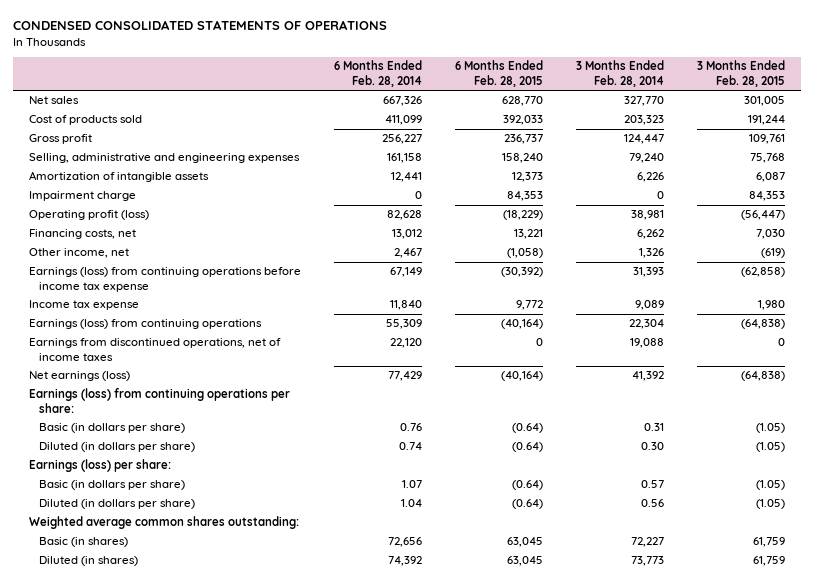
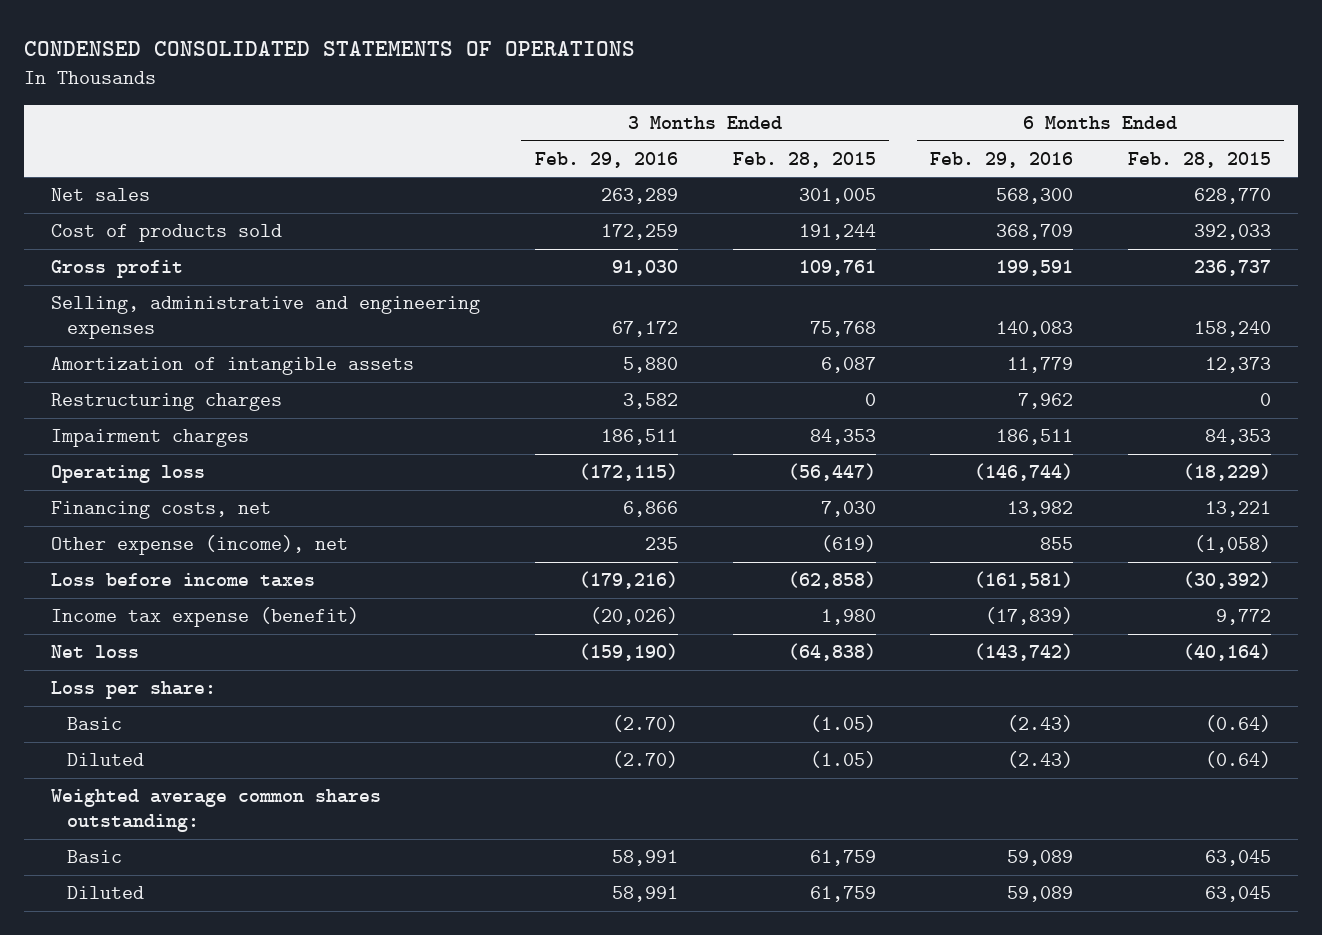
[334,60,423,87] 6 Months Ended Feb. 28, 2014 -> none
[575,60,664,87] 3 Months Ended Feb. 28, 2014 -> none
none -> [535,151,679,168] Feb. 29, 2016
none -> [930,151,1074,168] Feb. 29, 2016
none -> [51,393,283,412] Restructuring charges
[29,191,137,202] Impairment charge -> [51,429,250,448] Impairment charges
[29,210,150,221] Operating profit (loss) -> [51,465,206,484] Operating loss
[29,319,263,330] Earnings (loss) from continuing operations -> none
[29,338,282,361] Earnings from discontinued operations, net of income taxes -> none
[29,388,291,413] Earnings (loss) from continuing operations per share: -> none
[39,423,186,434] Basic (in dollars per share) -> none
[39,442,196,453] Diluted (in dollars per share) -> none
[29,248,130,259] Other income, net -> [51,535,349,556] Other expense (income), net
[29,267,302,292] Earnings (loss) from continuing operations before income tax expense -> [51,573,316,588] Loss before income taxes
[29,300,140,311] Income tax expense -> [51,607,360,628] Income tax expense (benefit)
[29,371,131,382] Net earnings (loss) -> [51,645,140,659] Net loss
[29,459,172,473] Earnings (loss) per share: -> [51,681,217,700] Loss per share:
[39,480,186,491] Basic (in dollars per share) -> [67,717,123,731] Basic
[39,499,196,510] Diluted (in dollars per share) -> [67,753,145,767] Diluted
[39,537,129,548] Basic (in shares) -> [67,850,123,864] Basic
[39,556,139,567] Diluted (in shares) -> [67,886,145,900] Diluted

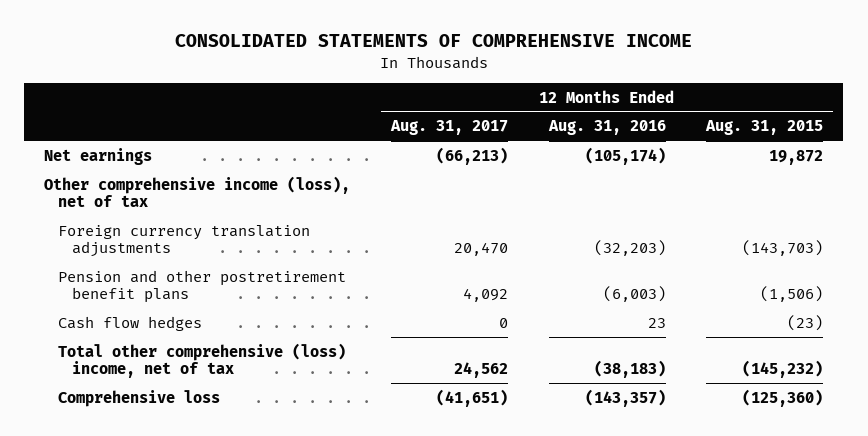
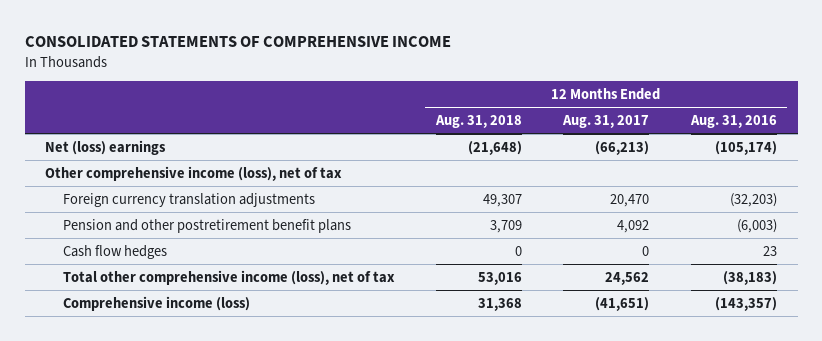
[705,120,824,136] Aug. 31, 2015 -> none
none -> [434,114,522,128] Aug. 31, 2018
[44,147,153,165] Net earnings -> [45,139,167,155] Net (loss) earnings
[58,342,347,379] Total other comprehensive (loss) income, net of tax -> [63,269,396,285] Total other comprehensive income (loss), net of tax
[58,389,221,407] Comprehensive loss -> [63,295,251,311] Comprehensive income (loss)

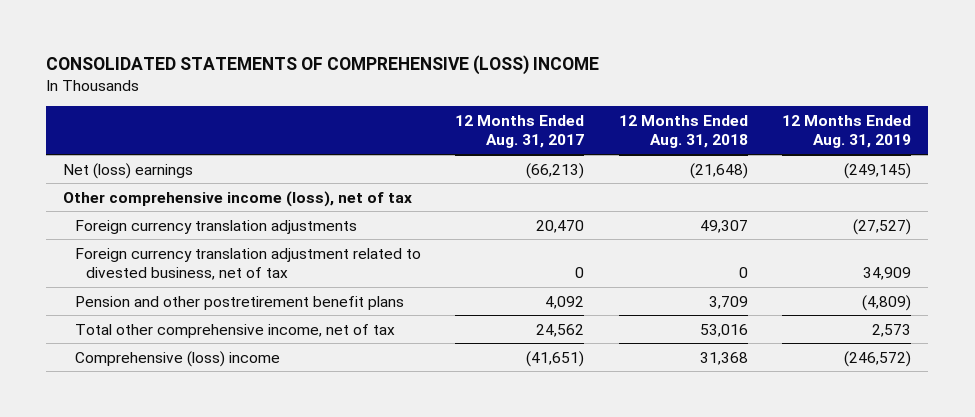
[24,36,451,48] CONSOLIDATED STATEMENTS OF COMPREHENSIVE INCOME -> [46,55,600,76] CONSOLIDATED STATEMENTS OF COMPREHENSIVE (LOSS) INCOME
[690,114,778,128] Aug. 31, 2016 -> none
none -> [782,114,912,149] 12 Months Ended Aug. 31, 2019
none -> [74,247,421,281] Foreign currency translation adjustment related to divested business, net of tax
[63,244,168,259] Cash flow hedges -> none
[63,269,396,285] Total other comprehensive income (loss), net of tax -> [74,323,395,338] Total other comprehensive income, net of tax
[63,295,251,311] Comprehensive income (loss) -> [74,350,280,367] Comprehensive (loss) income

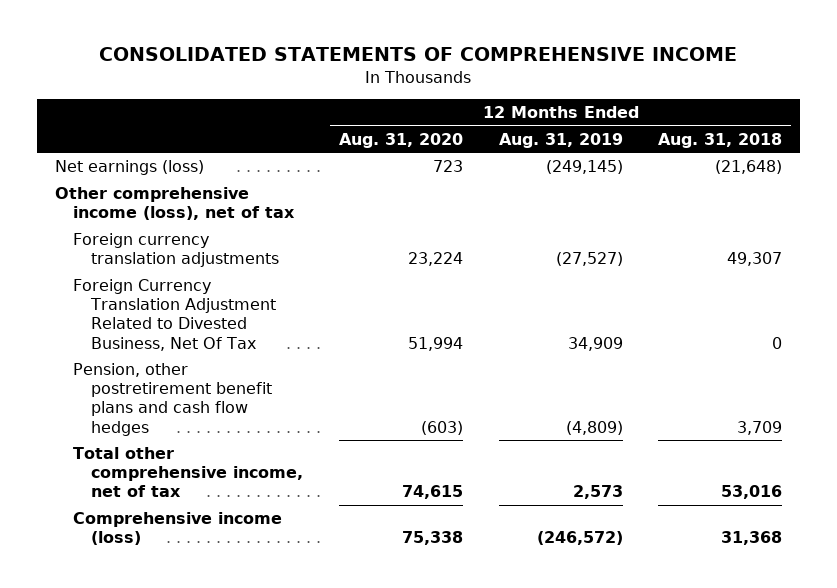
[46,55,600,76] CONSOLIDATED STATEMENTS OF COMPREHENSIVE (LOSS) INCOME -> [99,47,738,62] CONSOLIDATED STATEMENTS OF COMPREHENSIVE INCOME
[455,114,585,149] 12 Months Ended Aug. 31, 2017 -> none
none -> [338,132,463,148] Aug. 31, 2020
[63,162,194,179] Net (loss) earnings -> [54,160,204,176] Net earnings (loss)
[74,247,421,281] Foreign currency translation adjustment related to divested business, net of tax -> [72,279,276,351] Foreign Currency Translation Adjustment Related to Divested Business, Net Of Tax
[74,295,404,310] Pension and other postretirement benefit plans -> [72,363,272,436] Pension, other postretirement benefit plans and cash flow hedges
[74,350,280,367] Comprehensive (loss) income -> [72,512,282,546] Comprehensive income (loss)

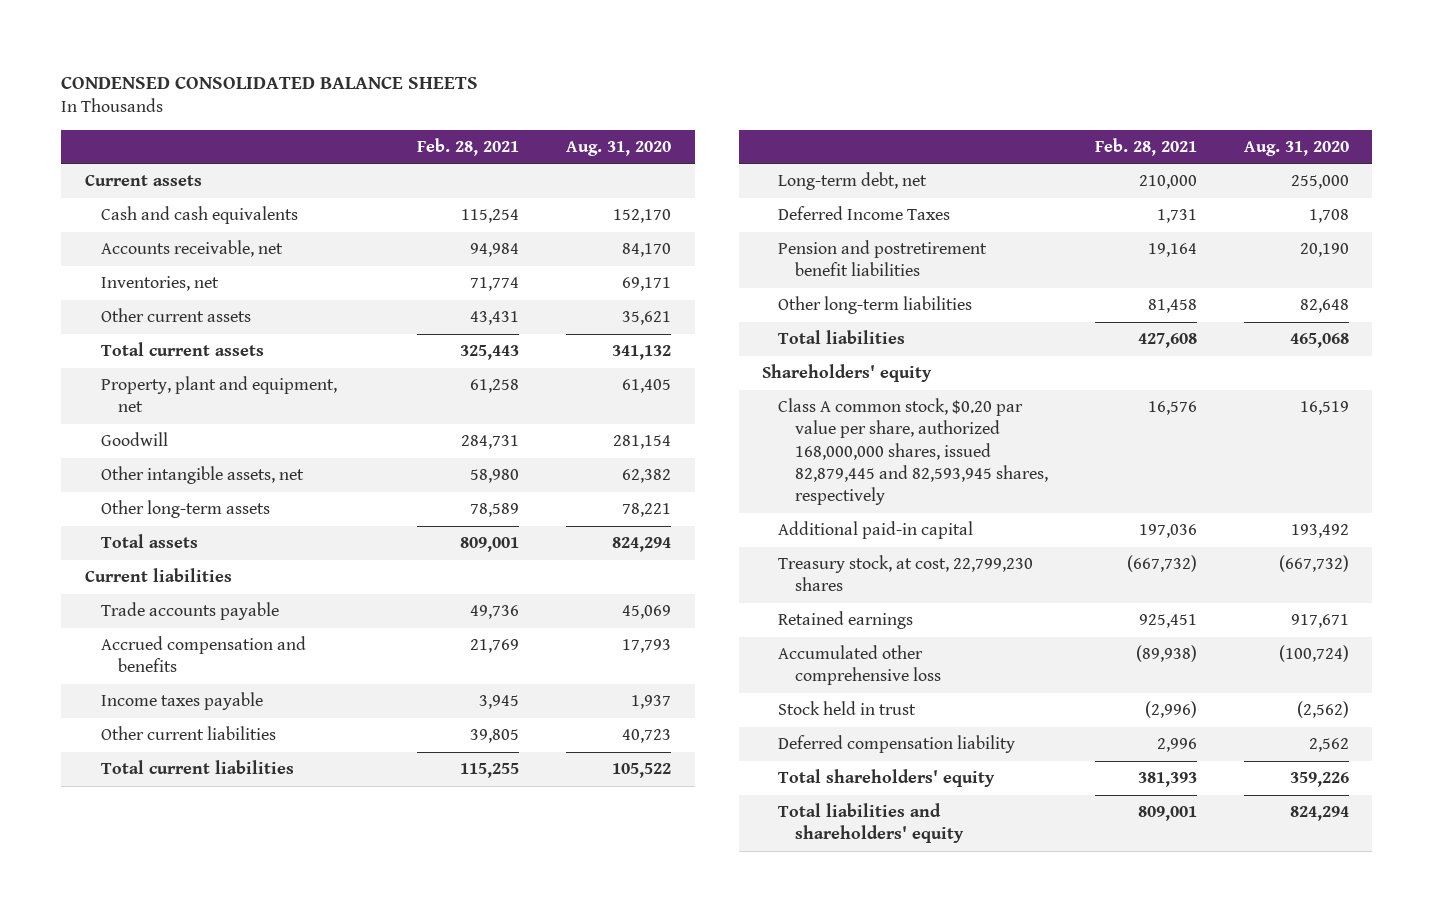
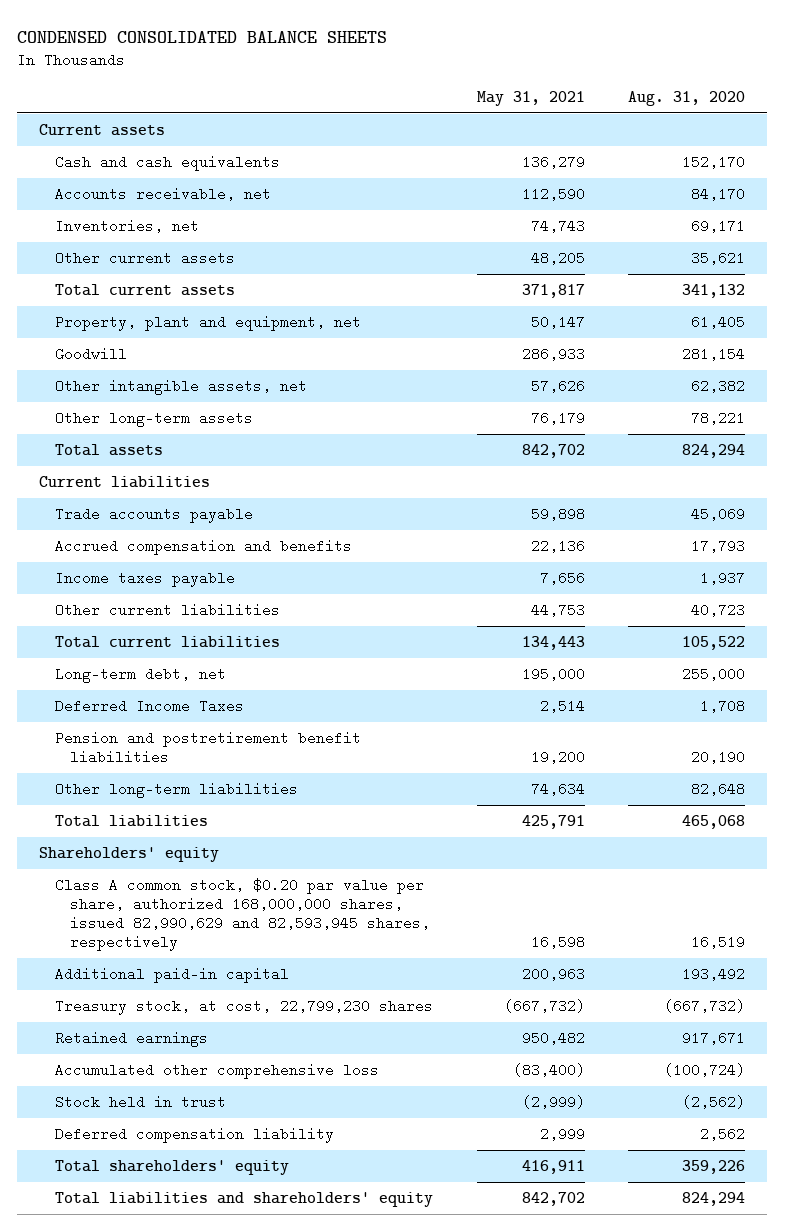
[417,137,520,156] Feb. 28, 2021 -> none
none -> [476,90,585,106] May 31, 2021
[778,398,1048,506] Class A common stock, $0.20 par value per share, authorized 168,000,000 shares, issued 82,879,445 and 82,593,945 shares, respectively -> [54,877,431,952] Class A common stock, $0.20 par value per share, authorized 168,000,000 shares, issued 82,990,629 and 82,593,945 shares, respectively

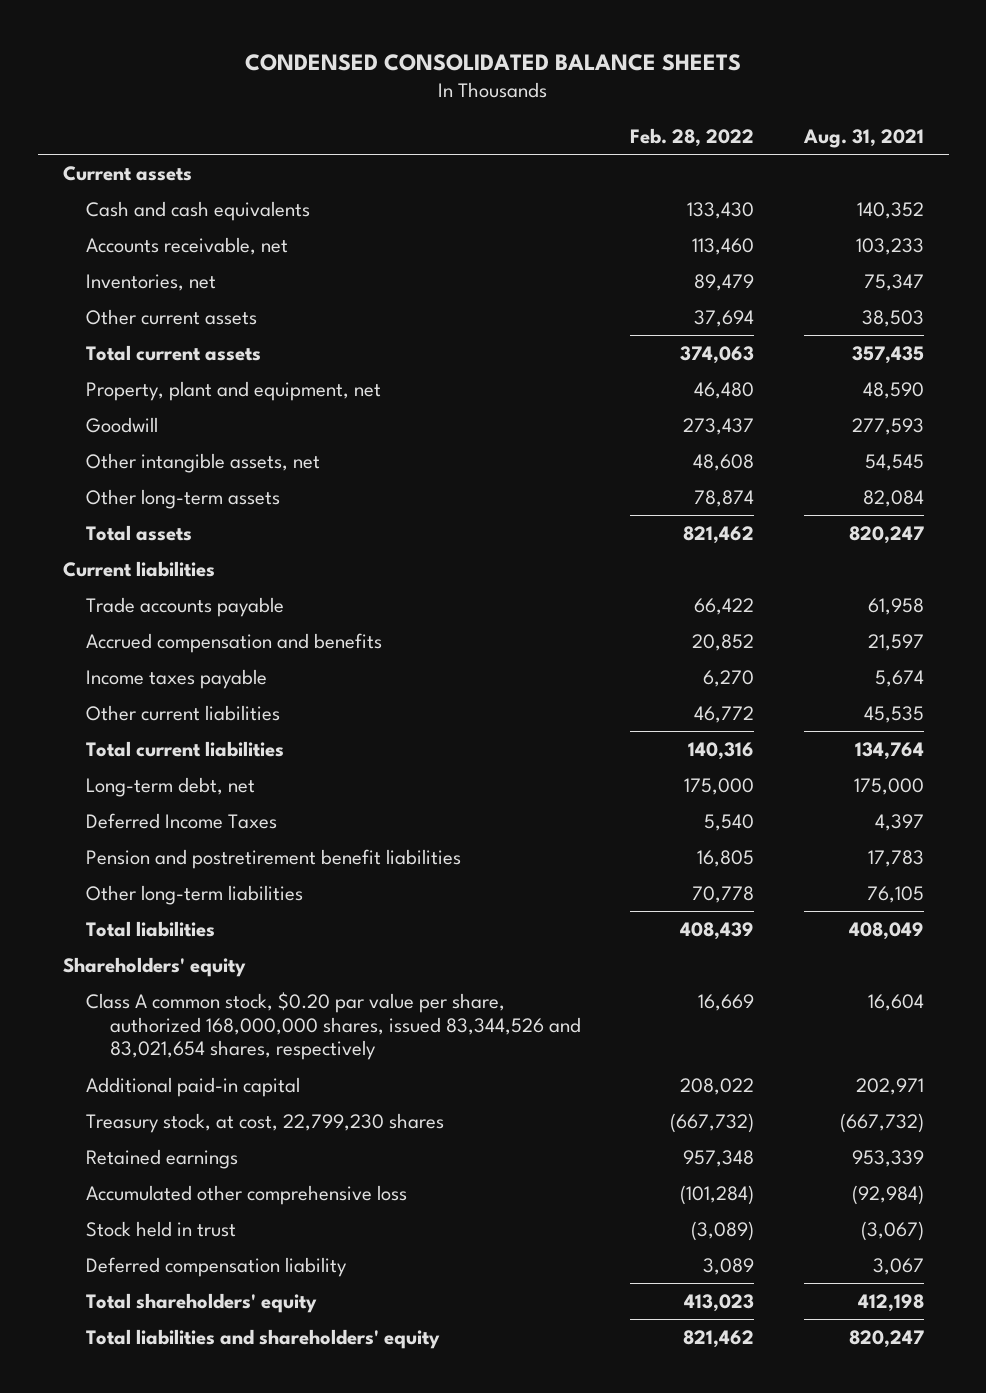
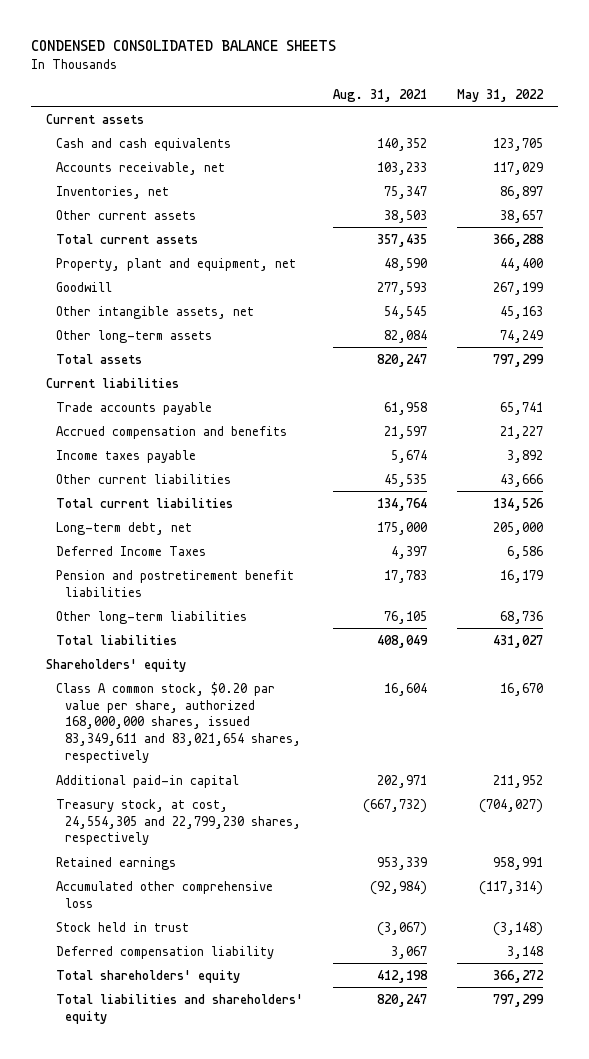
[630,127,755,147] Feb. 28, 2022 -> none
none -> [457,88,545,102] May 31, 2022
[86,991,581,1061] Class A common stock, $0.20 par value per share, authorized 168,000,000 shares, issued 83,344,526 and 83,021,654 shares, respectively -> [55,681,302,764] Class A common stock, $0.20 par value per share, authorized 168,000,000 shares, issued 83,349,611 and 83,021,654 shares, respectively
[86,1112,445,1133] Treasury stock, at cost, 22,799,230 shares -> [55,798,302,846] Treasury stock, at cost, 24,554,305 and 22,799,230 shares, respectively

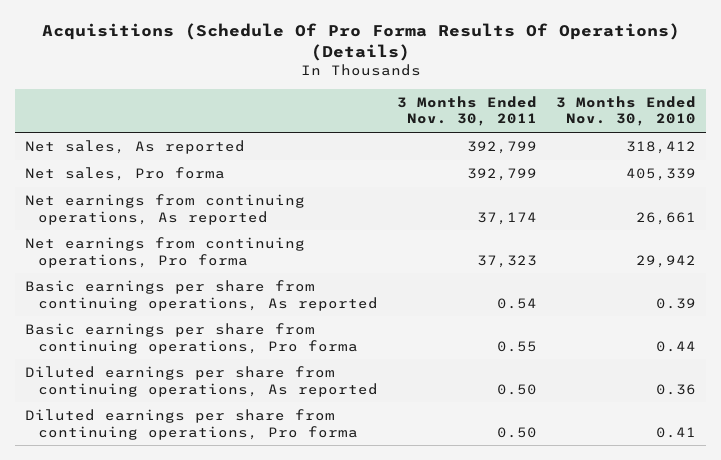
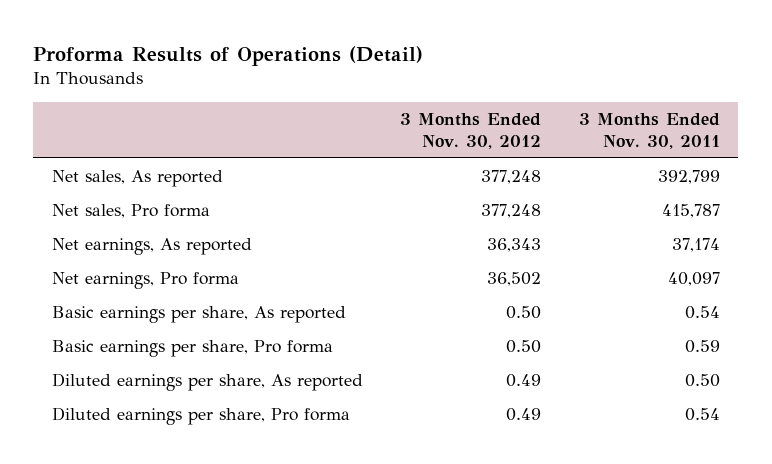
[41,23,680,61] Acquisitions (Schedule Of Pro Forma Results Of Operations) (Details) -> [33,45,424,66] Proforma Results of Operations (Detail)
[556,95,697,127] 3 Months Ended Nov. 30, 2010 -> none
none -> [400,113,542,149] 3 Months Ended Nov. 30, 2012
[466,168,537,182] 392,799 -> [661,204,720,219] 415,787
[24,194,305,225] Net earnings from continuing operations, As reported -> [51,238,252,256] Net earnings, As reported
[24,237,305,268] Net earnings from continuing operations, Pro forma -> [51,272,239,290] Net earnings, Pro forma
[476,254,537,268] 37,323 -> [667,272,720,287] 40,097
[24,280,378,311] Basic earnings per share from continuing operations, As reported -> [51,306,346,324] Basic earnings per share, As reported
[24,323,358,354] Basic earnings per share from continuing operations, Pro forma -> [51,340,333,358] Basic earnings per share, Pro forma
[496,340,537,352] 0.55 -> [684,340,720,354] 0.59
[24,366,378,397] Diluted earnings per share from continuing operations, As reported -> [51,373,363,392] Diluted earnings per share, As reported
[24,409,358,440] Diluted earnings per share from continuing operations, Pro forma -> [51,407,350,426] Diluted earnings per share, Pro forma
[496,426,537,438] 0.50 -> [684,408,720,422] 0.54

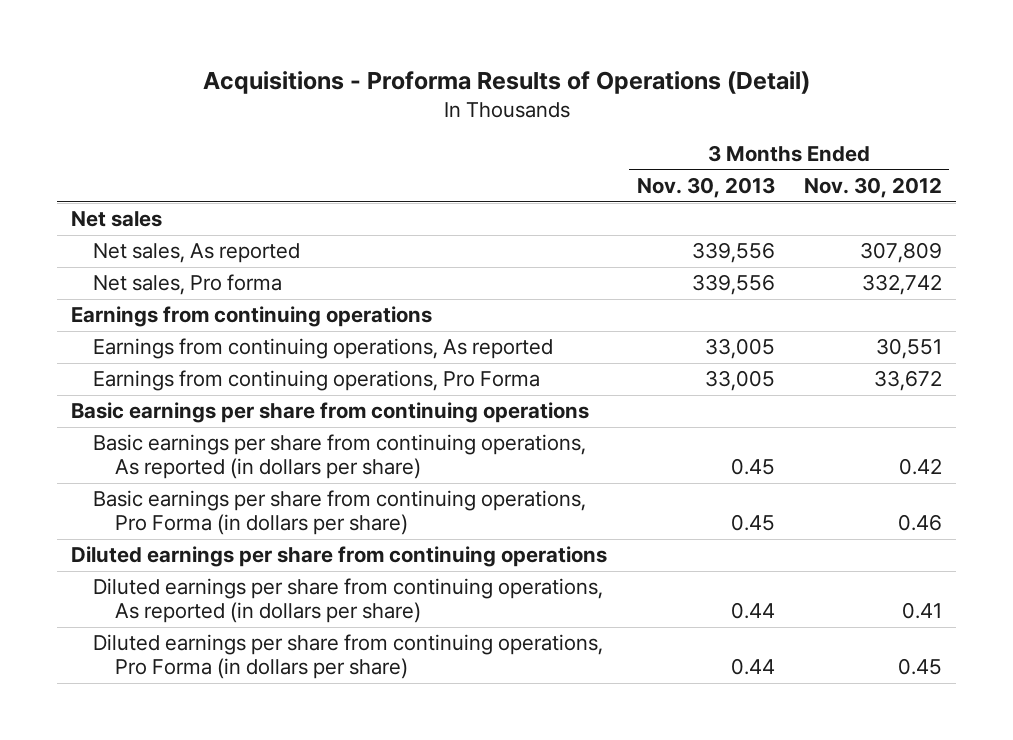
[33,45,424,66] Proforma Results of Operations (Detail) -> [202,71,810,95] Acquisitions - Proforma Results of Operations (Detail)
[578,113,720,149] 3 Months Ended Nov. 30, 2011 -> none
none -> [636,177,775,199] Nov. 30, 2013
none -> [71,211,163,228] Net sales
[481,170,542,185] 377,248 -> [859,242,942,264] 307,809
[481,204,542,219] 377,248 -> [861,274,942,296] 332,742
none -> [71,306,433,328] Earnings from continuing operations
[51,238,252,256] Net earnings, As reported -> [93,338,554,360] Earnings from continuing operations, As reported
[487,238,542,253] 36,343 -> [875,338,942,360] 30,551
[51,272,239,290] Net earnings, Pro forma -> [93,370,541,392] Earnings from continuing operations, Pro Forma
[487,272,542,287] 36,502 -> [873,370,942,392] 33,672
none -> [71,402,590,424] Basic earnings per share from continuing operations
[51,306,346,324] Basic earnings per share, As reported -> [93,434,587,480] Basic earnings per share from continuing operations, As reported (in dollars per share)
[506,306,542,320] 0.50 -> [898,458,942,476] 0.42
[51,340,333,358] Basic earnings per share, Pro forma -> [93,490,587,536] Basic earnings per share from continuing operations, Pro Forma (in dollars per share)
[506,340,542,354] 0.50 -> [897,514,942,532] 0.46
none -> [71,546,608,568] Diluted earnings per share from continuing operations
[51,373,363,392] Diluted earnings per share, As reported -> [93,578,604,624] Diluted earnings per share from continuing operations, As reported (in dollars per share)
[506,374,542,388] 0.49 -> [901,602,942,620] 0.41
[51,407,350,426] Diluted earnings per share, Pro forma -> [93,634,604,680] Diluted earnings per share from continuing operations, Pro Forma (in dollars per share)
[506,408,542,422] 0.49 -> [897,658,942,676] 0.45

